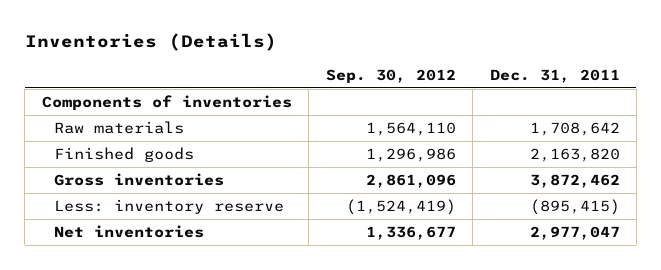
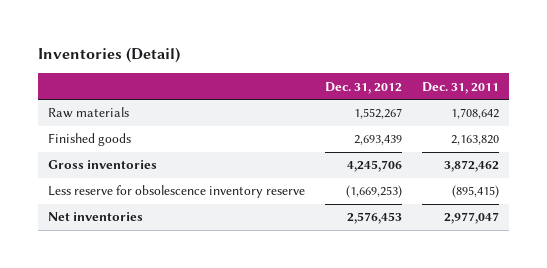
[24,33,277,52] Inventories (Details) -> [38,47,181,64] Inventories (Detail)
[325,68,456,83] Sep. 30, 2012 -> none
none -> [324,81,402,94] Dec. 31, 2012
[41,95,292,111] Components of inventories -> none
[53,199,284,215] Less: inventory reserve -> [48,185,306,199] Less reserve for obsolescence inventory reserve

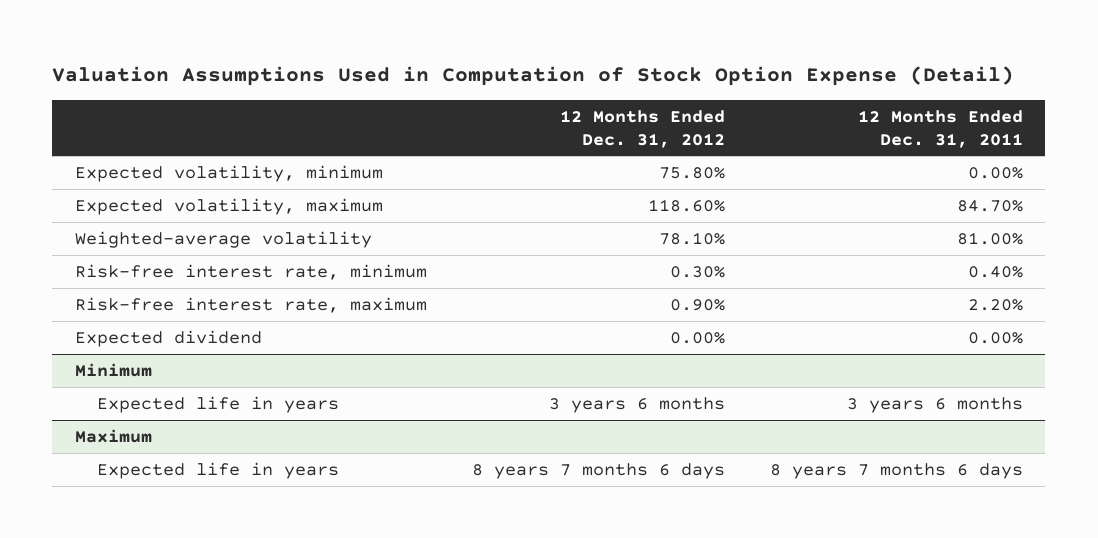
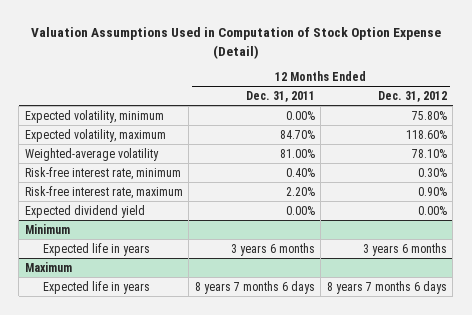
[74,329,262,347] Expected dividend -> [24,204,145,218] Expected dividend yield

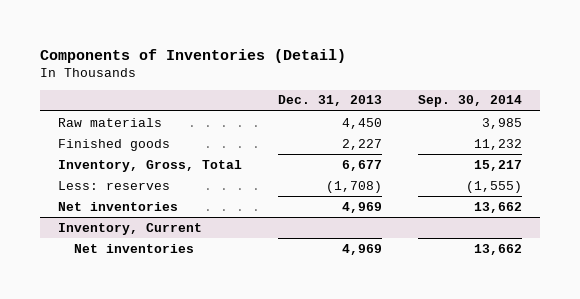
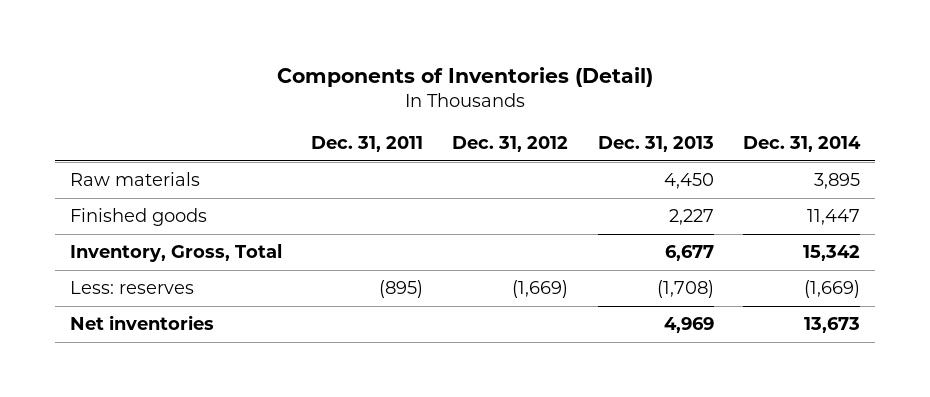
[418,95,523,108] Sep. 30, 2014 -> none
none -> [311,135,424,152] Dec. 31, 2011
none -> [452,135,569,152] Dec. 31, 2012
none -> [743,135,862,152] Dec. 31, 2014
[57,222,202,235] Inventory, Current -> none
[74,243,195,253] Net inventories -> none

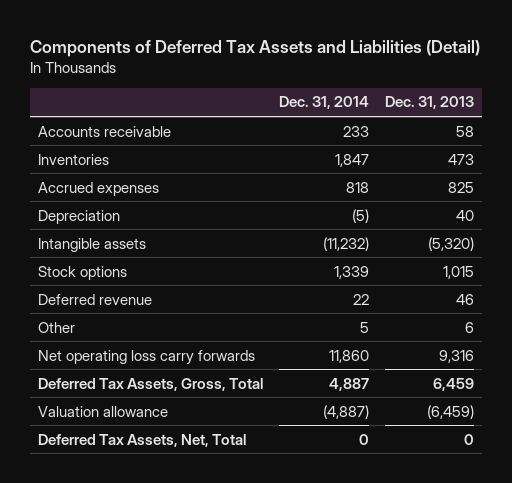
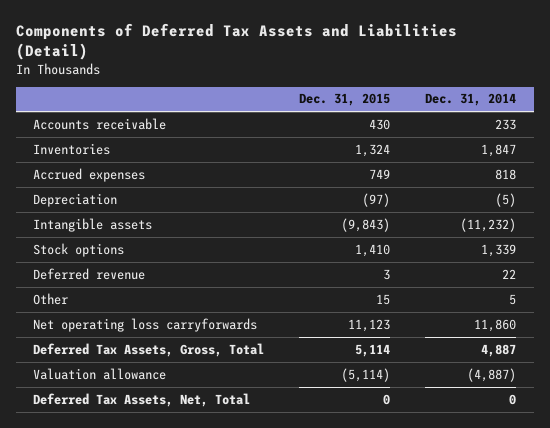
[384,96,474,110] Dec. 31, 2013 -> none
none -> [299,93,391,107] Dec. 31, 2015
[37,349,255,365] Net operating loss carry forwards -> [33,317,258,332] Net operating loss carryforwards

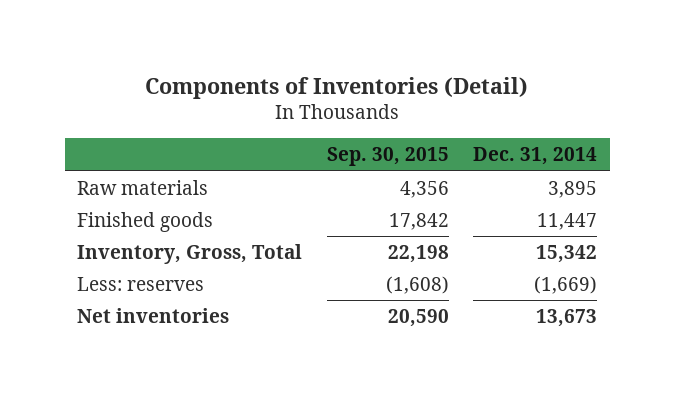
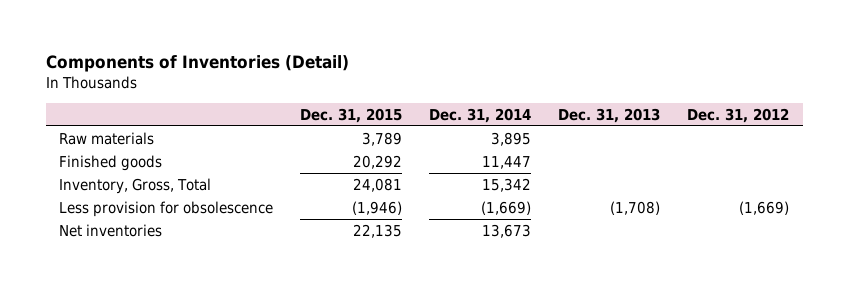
[326,147,449,167] Sep. 30, 2015 -> none
none -> [300,107,403,123] Dec. 31, 2015
none -> [558,107,661,123] Dec. 31, 2013
none -> [687,107,790,123] Dec. 31, 2012
[76,277,204,292] Less: reserves -> [59,200,274,217] Less provision for obsolescence

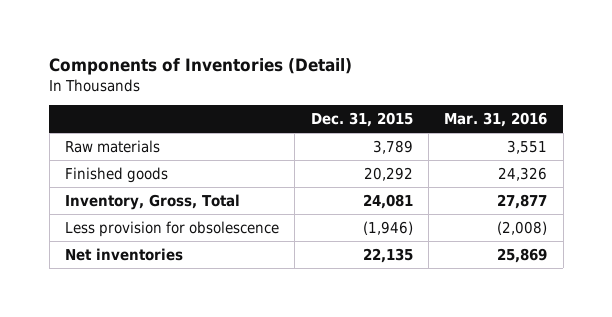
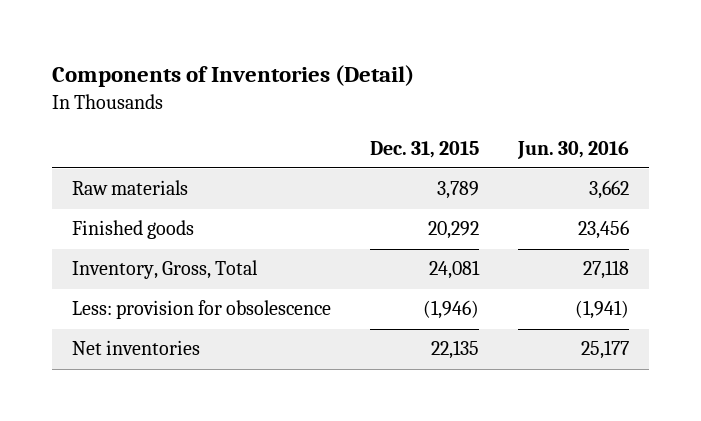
[444,111,548,127] Mar. 31, 2016 -> none
none -> [517,140,630,159] Jun. 30, 2016
[64,220,279,237] Less provision for obsolescence -> [71,300,331,320] Less: provision for obsolescence

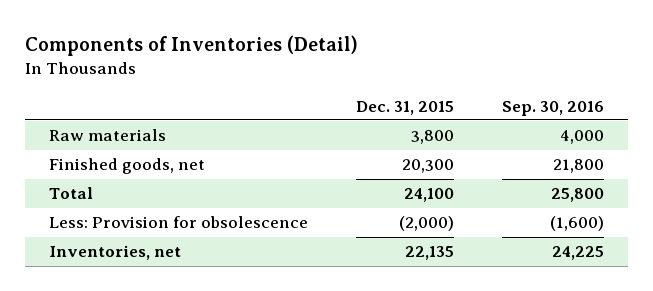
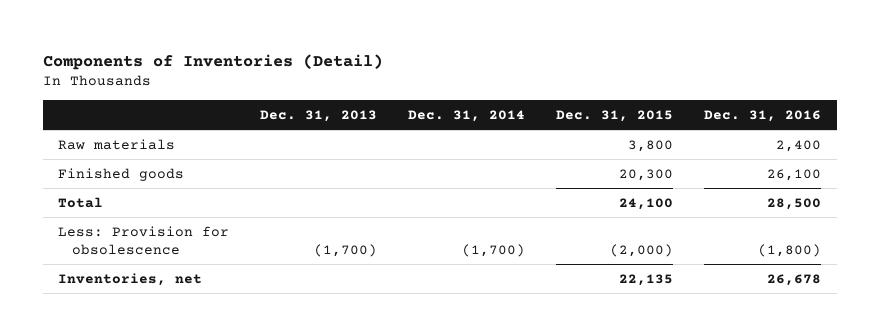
[502,100,605,116] Sep. 30, 2016 -> none
none -> [260,109,378,122] Dec. 31, 2013
none -> [408,109,526,122] Dec. 31, 2014
none -> [704,109,822,122] Dec. 31, 2016
[48,158,205,175] Finished goods, net -> [58,167,185,181] Finished goods

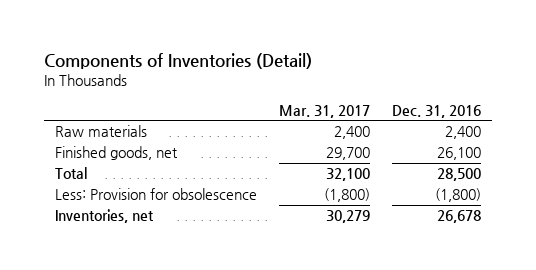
[260,109,378,122] Dec. 31, 2013 -> none
[408,109,526,122] Dec. 31, 2014 -> none
[556,109,674,122] Dec. 31, 2015 -> none
none -> [279,104,371,118] Mar. 31, 2017
[58,167,185,181] Finished goods -> [54,146,178,161] Finished goods, net

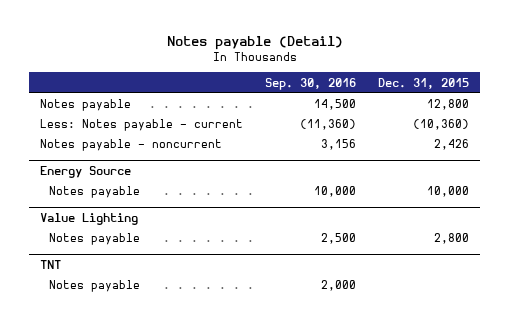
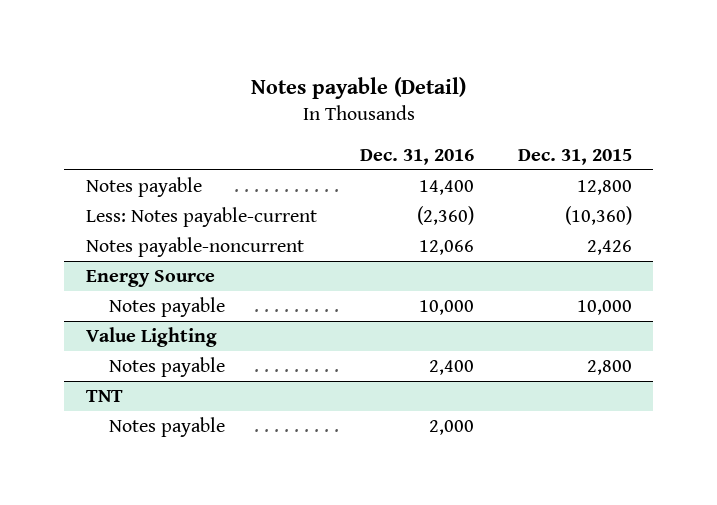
[265,77,357,90] Sep. 30, 2016 -> none
none -> [360,148,475,165] Dec. 31, 2016
[40,119,244,132] Less: Notes payable - current -> [85,207,317,228] Less: Notes payable-current
[40,139,223,152] Notes payable - noncurrent -> [85,237,304,258] Notes payable-noncurrent

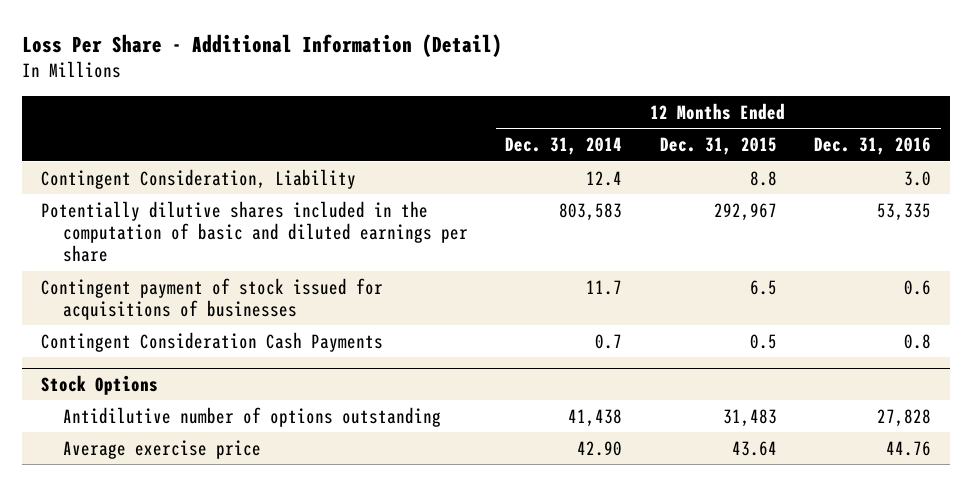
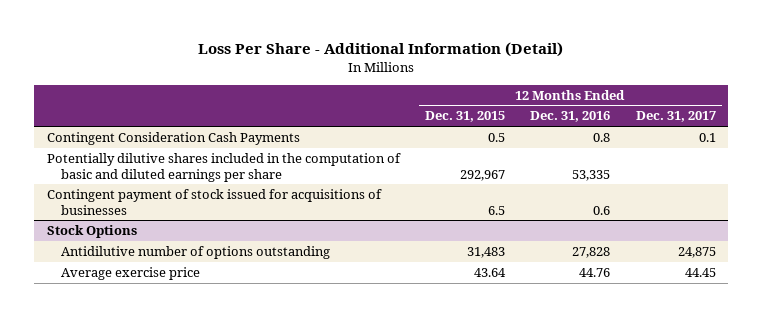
[505,137,623,156] Dec. 31, 2014 -> none
none -> [635,111,716,123] Dec. 31, 2017
[41,168,357,189] Contingent Consideration, Liability -> none
[41,331,384,352] Contingent Consideration Cash Payments -> [46,132,300,146] Contingent Consideration Cash Payments

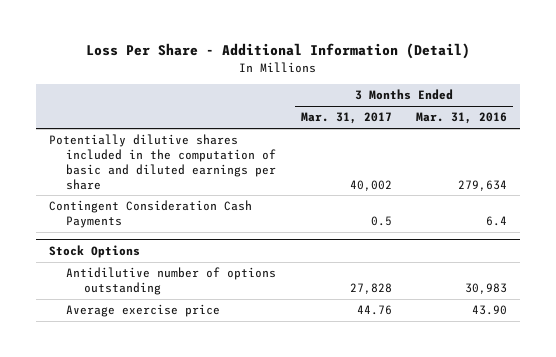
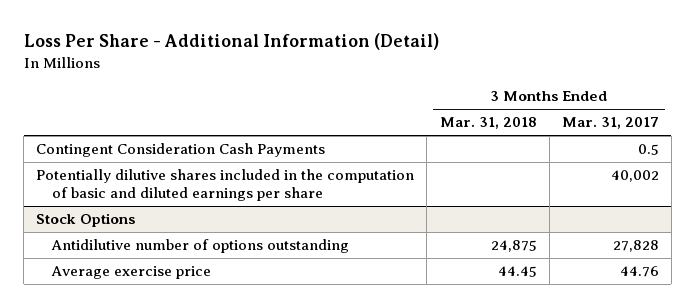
[416,112,508,125] Mar. 31, 2016 -> none
none -> [439,117,537,130] Mar. 31, 2018
[48,134,277,190] Potentially dilutive shares included in the computation of basic and diluted earnings per share -> [36,169,415,202] Potentially dilutive shares included in the computation of basic and diluted earnings per share

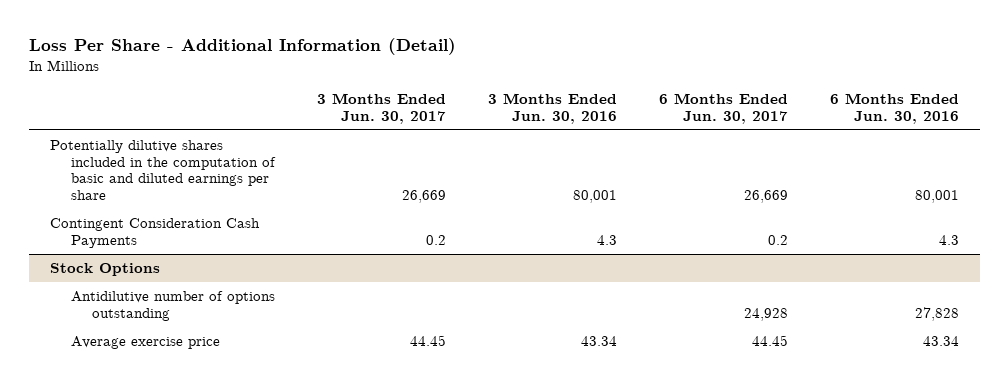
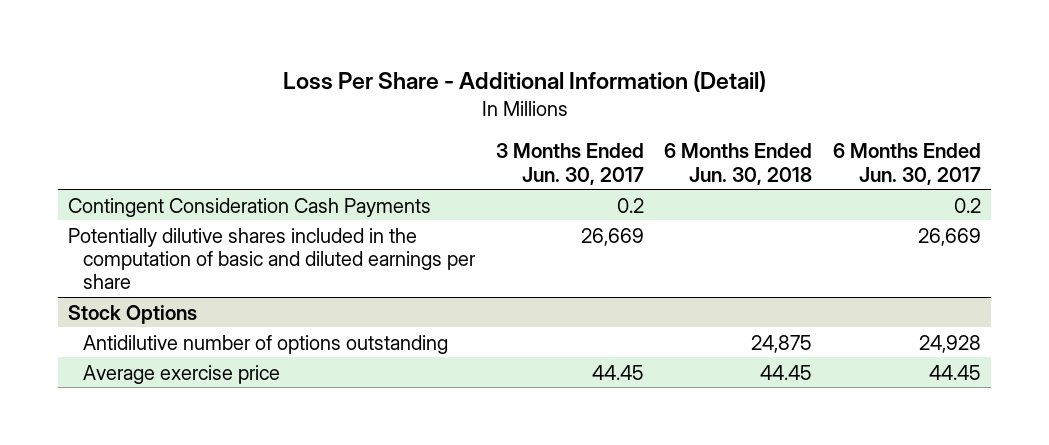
[487,93,617,124] 3 Months Ended Jun. 30, 2016 -> none
[829,93,959,124] 6 Months Ended Jun. 30, 2016 -> none
none -> [664,143,813,185] 6 Months Ended Jun. 30, 2018
[49,140,276,200] Potentially dilutive shares included in the computation of basic and diluted earnings per share -> [68,227,477,289] Potentially dilutive shares included in the computation of basic and diluted earnings per share

